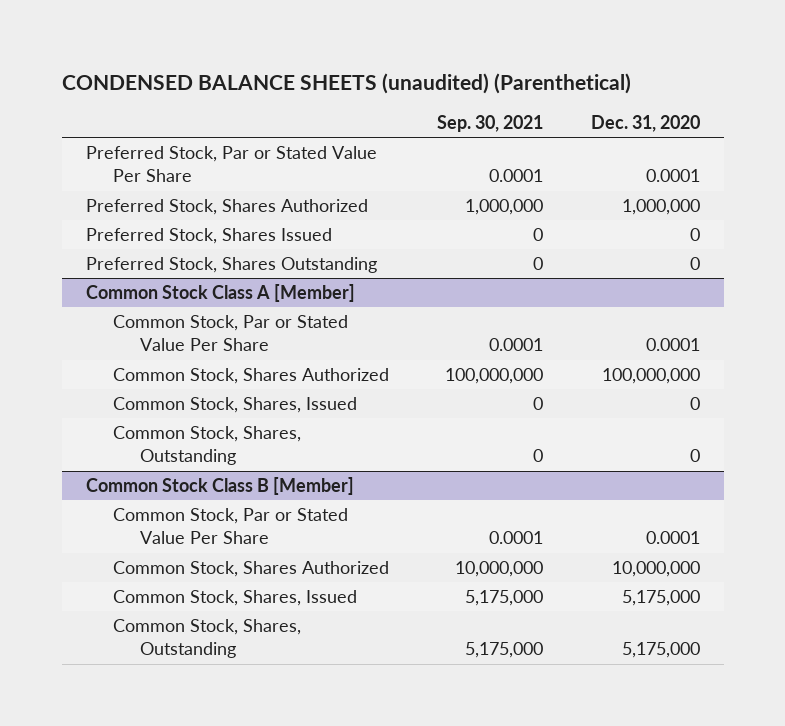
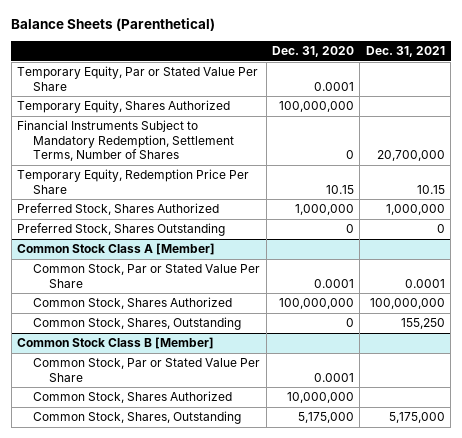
[61,72,631,94] CONDENSED BALANCE SHEETS (unaudited) (Parenthetical) -> [11,18,216,32] Balance Sheets (Parenthetical)
[436,115,543,133] Sep. 30, 2021 -> none
none -> [365,46,445,58] Dec. 31, 2021
[85,146,377,183] Preferred Stock, Par or Stated Value Per Share -> [16,66,258,91] Temporary Equity, Par or Stated Value Per Share
none -> [16,100,230,114] Temporary Equity, Shares Authorized
none -> [16,120,235,162] Financial Instruments Subject to Mandatory Redemption, Settlement Terms, Number of Shares
none -> [16,169,249,194] Temporary Equity, Redemption Price Per Share
[85,228,332,245] Preferred Stock, Shares Issued -> none
[112,397,357,414] Common Stock, Shares, Issued -> none
[112,590,357,607] Common Stock, Shares, Issued -> none

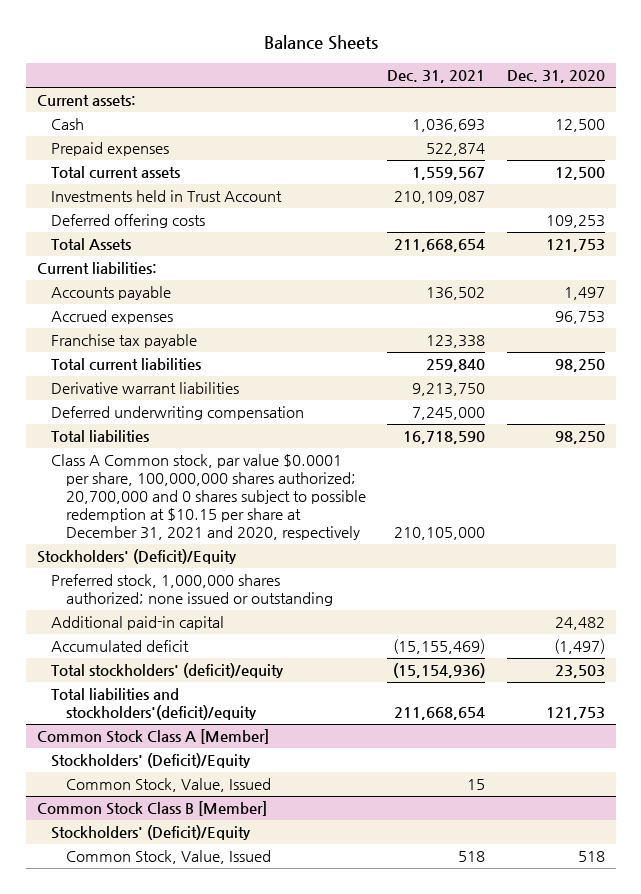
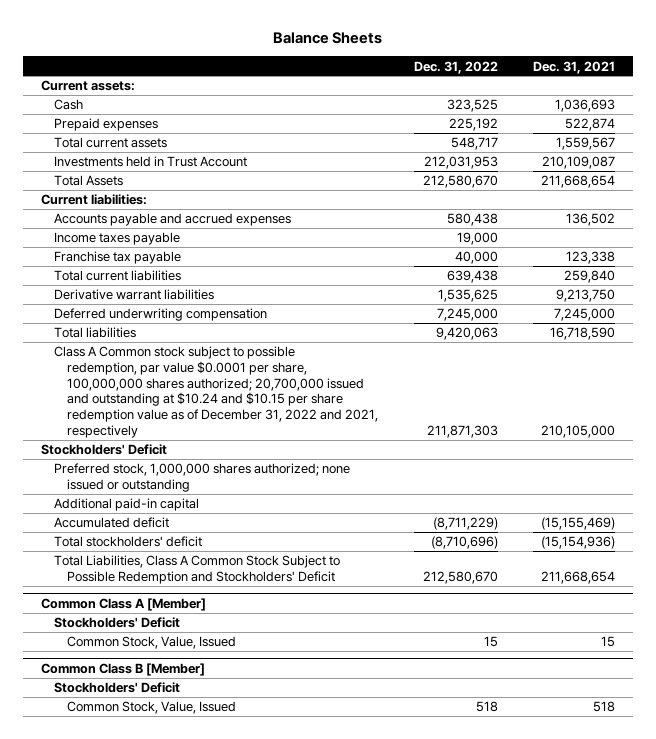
[506,70,605,84] Dec. 31, 2020 -> none
none -> [413,60,498,74] Dec. 31, 2022
[51,214,206,229] Deferred offering costs -> none
[51,310,174,325] Accrued expenses -> none
[51,286,172,301] Accounts payable -> [53,213,291,227] Accounts payable and accrued expenses
none -> [53,232,180,246] Income taxes payable
[51,454,366,540] Class A Common stock, par value $0.0001 per share, 100,000,000 shares authorized; 20,700,000 and 0 shares subject to possible redemption at $10.15 per share at December 31, 2021 and 2020, respectively -> [53,346,378,438] Class A Common stock subject to possible redemption, par value $0.0001 per share, 100,000,000 shares authorized; 20,700,000 issued and outstanding at $10.24 and $10.15 per share redemption value as of December 31, 2022 and 2021, respectively
[36,549,237,565] Stockholders' (Deficit)/Equity -> [40,444,167,456] Stockholders' Deficit
[51,663,285,679] Total stockholders' (deficit)/equity -> [53,536,202,548] Total stockholders' deficit
[51,688,257,721] Total liabilities and stockholders'(deficit)/equity -> [53,555,340,584] Total Liabilities, Class A Common Stock Subject to Possible Redemption and Stockholders' Deficit
[36,729,269,745] Common Stock Class A [Member] -> [40,597,206,611] Common Class A [Member]
[51,753,252,769] Stockholders' (Deficit)/Equity -> [53,617,180,629] Stockholders' Deficit
[36,801,267,817] Common Stock Class B [Member] -> [40,662,205,676] Common Class B [Member]
[51,825,252,841] Stockholders' (Deficit)/Equity -> [53,682,180,694] Stockholders' Deficit

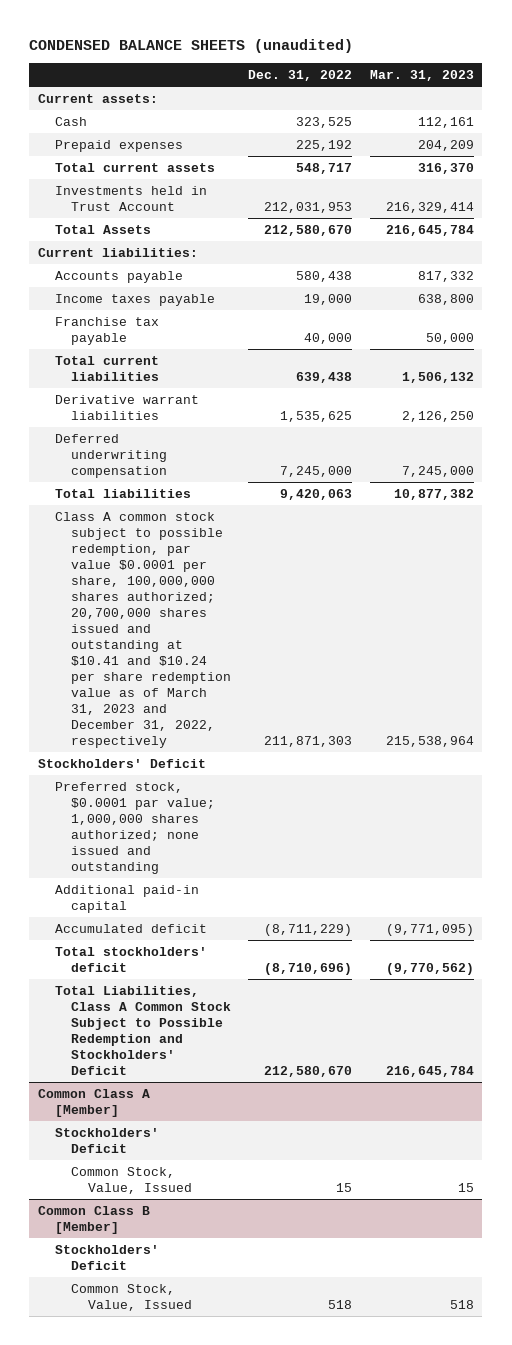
[273,32,383,45] Balance Sheets -> [29,38,354,53] CONDENSED BALANCE SHEETS (unaudited)
[533,60,616,74] Dec. 31, 2021 -> none
none -> [369,69,474,81] Mar. 31, 2023
[53,213,291,227] Accounts payable and accrued expenses -> [54,270,183,283] Accounts payable
[53,346,378,438] Class A Common stock subject to possible redemption, par value $0.0001 per share, 100,000,000 shares authorized; 20,700,000 issued and outstanding at $10.24 and $10.15 per share redemption value as of December 31, 2022 and 2021, respectively -> [54,511,232,748] Class A common stock subject to possible redemption, par value $0.0001 per share, 100,000,000 shares authorized; 20,700,000 shares issued and outstanding at $10.41 and $10.24 per share redemption value as of March 31, 2023 and December 31, 2022, respectively
[53,463,350,492] Preferred stock, 1,000,000 shares authorized; none issued or outstanding -> [54,781,216,874] Preferred stock, $0.0001 par value; 1,000,000 shares authorized; none issued and outstanding

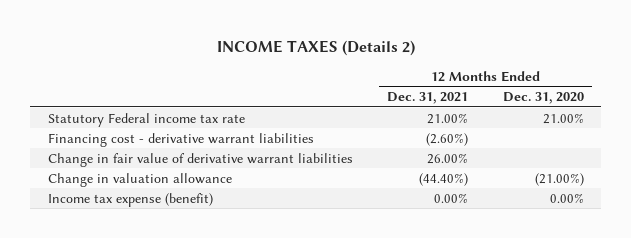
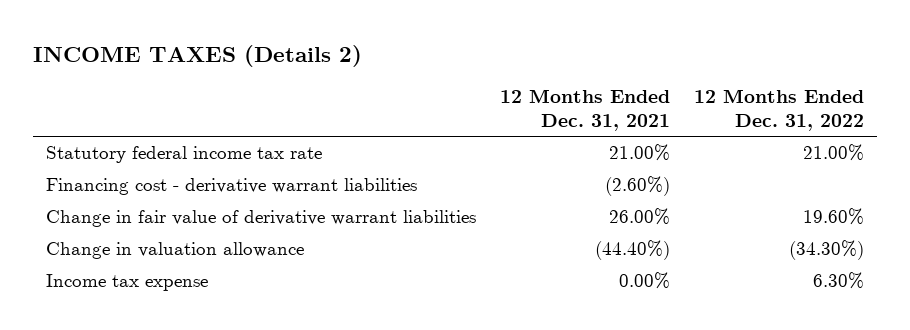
[502,92,584,105] Dec. 31, 2020 -> none
none -> [694,89,865,131] 12 Months Ended Dec. 31, 2022
[47,112,245,127] Statutory Federal income tax rate -> [45,146,322,164] Statutory federal income tax rate
[47,192,213,207] Income tax expense (benefit) -> [45,274,208,292] Income tax expense

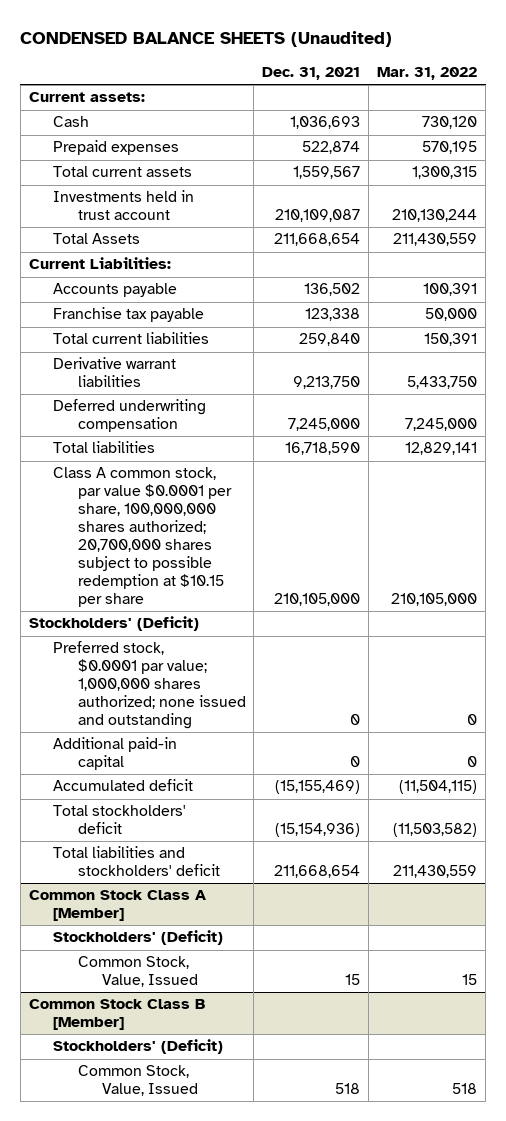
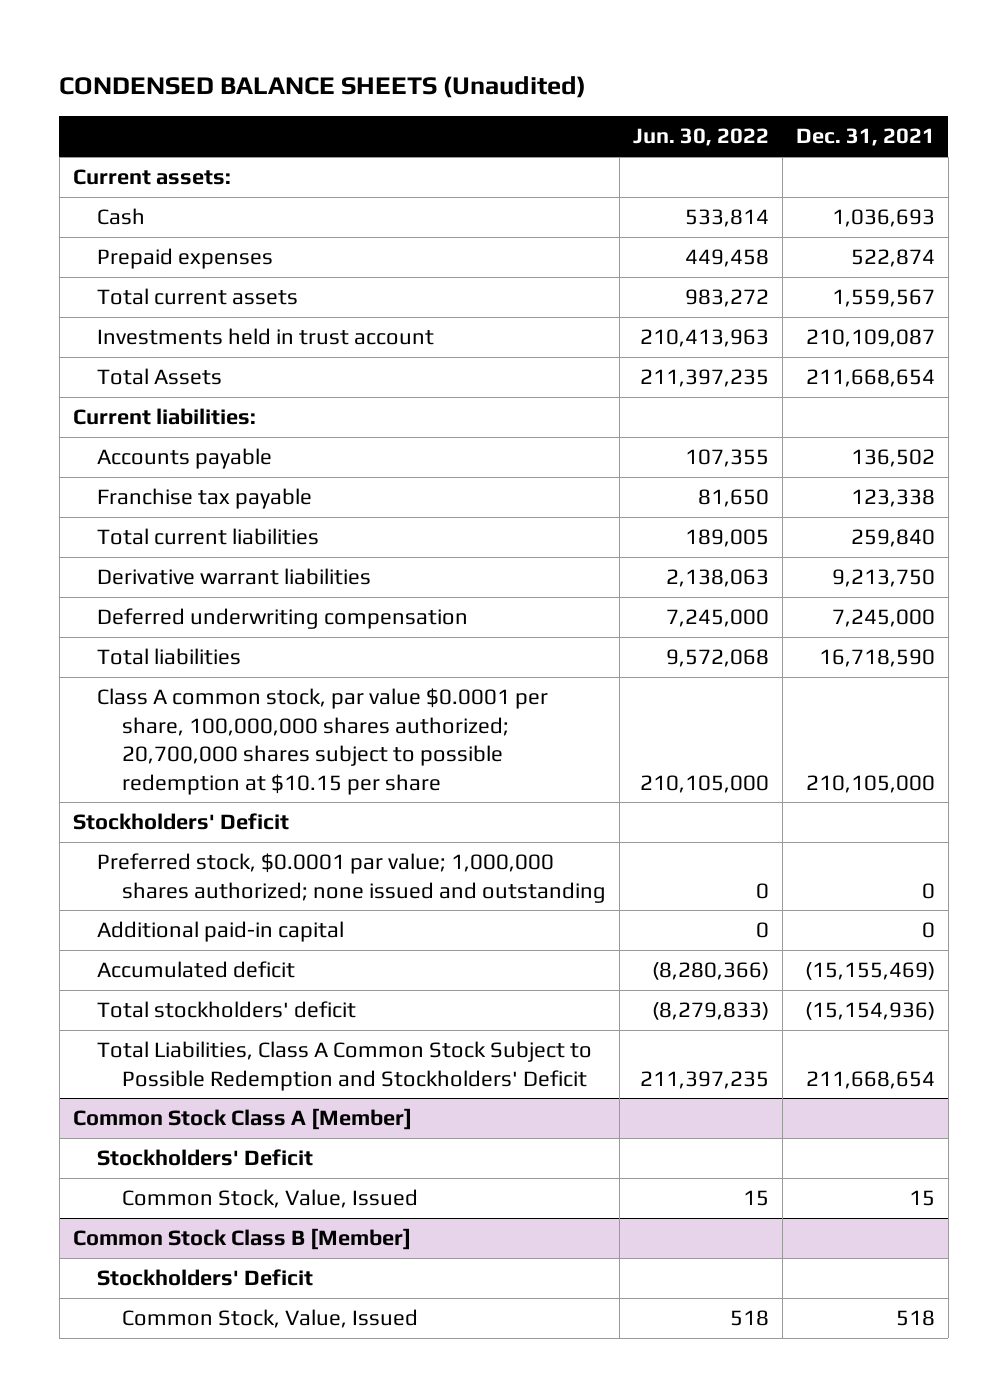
[377,66,478,80] Mar. 31, 2022 -> none
none -> [632,128,769,147] Jun. 30, 2022
[28,257,171,270] Current Liabilities: -> [72,408,256,426] Current liabilities:
[28,616,199,632] Stockholders' (Deficit) -> [72,813,289,831] Stockholders' Deficit
[53,846,220,877] Total liabilities and stockholders' deficit -> [97,1041,593,1091] Total Liabilities, Class A Common Stock Subject to Possible Redemption and Stockholders' Deficit
[53,930,224,946] Stockholders' (Deficit) -> [97,1149,314,1167] Stockholders' Deficit
[53,1039,224,1055] Stockholders' (Deficit) -> [97,1269,314,1287] Stockholders' Deficit

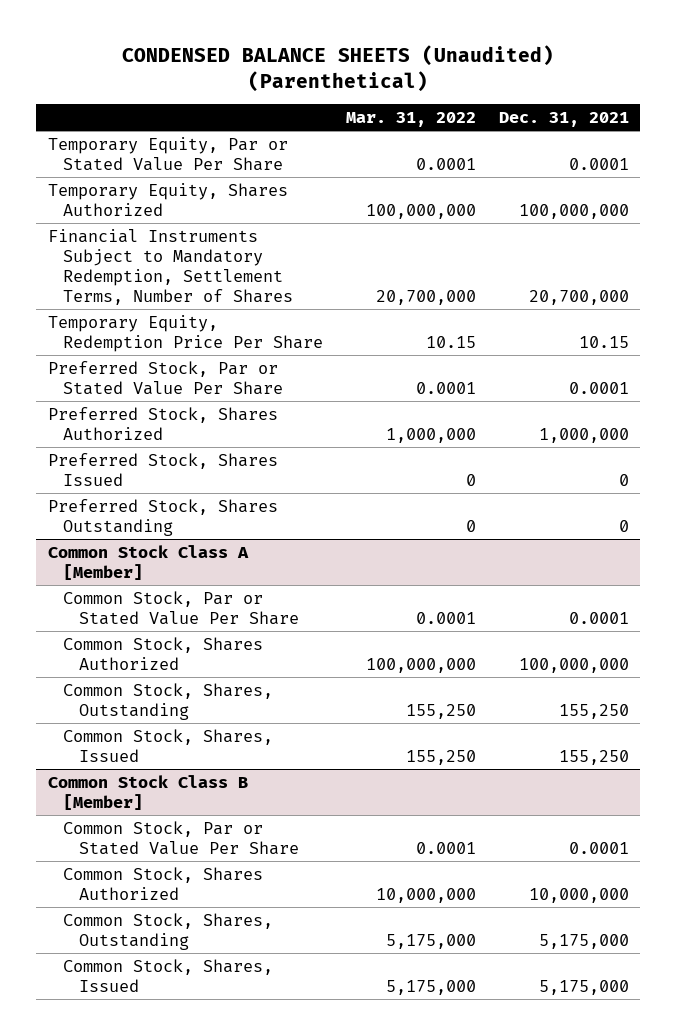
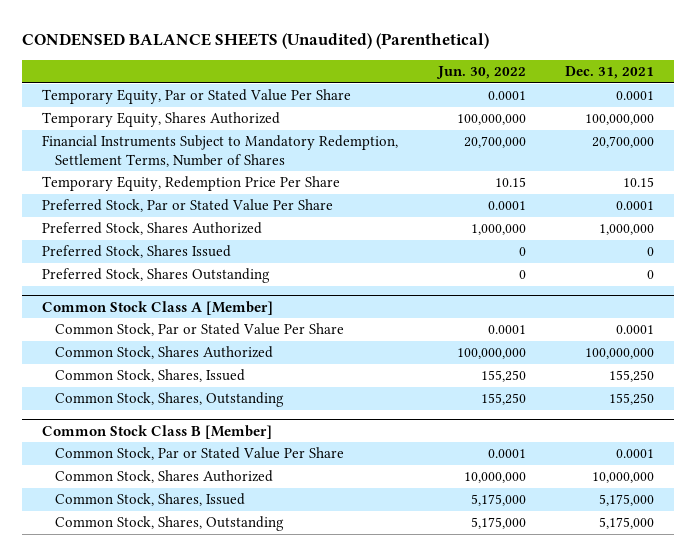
[345,111,476,127] Mar. 31, 2022 -> none
none -> [435,66,526,80] Jun. 30, 2022
[63,682,274,720] Common Stock, Shares, Outstanding -> [54,392,284,408] Common Stock, Shares, Outstanding
[63,912,274,950] Common Stock, Shares, Outstanding -> [54,516,284,532] Common Stock, Shares, Outstanding

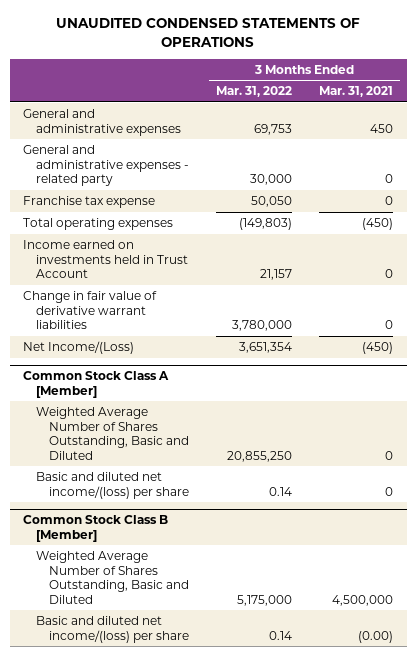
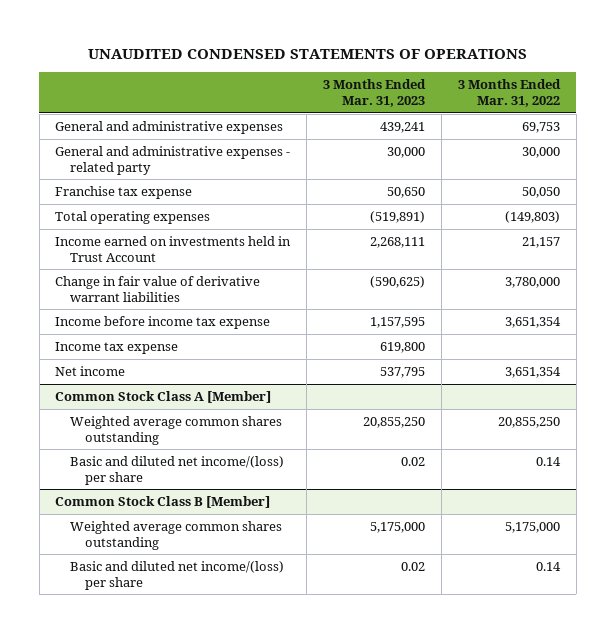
[319,86,394,98] Mar. 31, 2021 -> none
none -> [323,79,427,107] 3 Months Ended Mar. 31, 2023
none -> [55,316,271,330] Income before income tax expense
none -> [55,342,179,355] Income tax expense
[23,340,135,354] Net Income/(Loss) -> [55,366,126,377] Net income
[36,406,189,460] Weighted Average Number of Shares Outstanding, Basic and Diluted -> [70,416,283,445] Weighted average common shares outstanding
[36,550,189,604] Weighted Average Number of Shares Outstanding, Basic and Diluted -> [70,521,283,550] Weighted average common shares outstanding

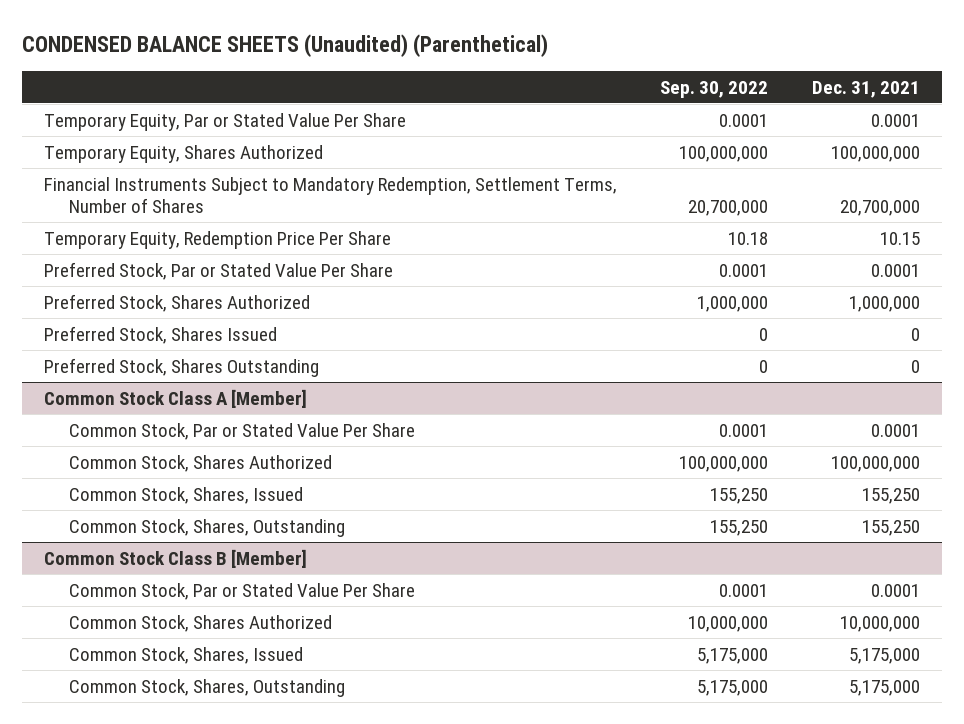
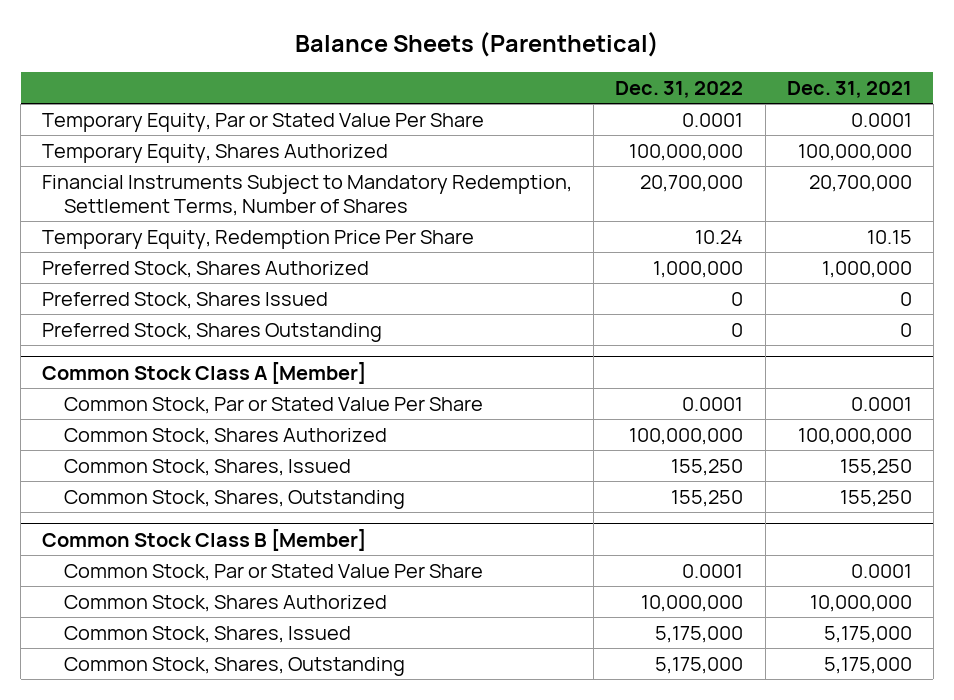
[21,33,548,57] CONDENSED BALANCE SHEETS (Unaudited) (Parenthetical) -> [294,31,659,57] Balance Sheets (Parenthetical)
[660,80,769,98] Sep. 30, 2022 -> none
none -> [615,81,744,99] Dec. 31, 2022
[43,261,393,280] Preferred Stock, Par or Stated Value Per Share -> none

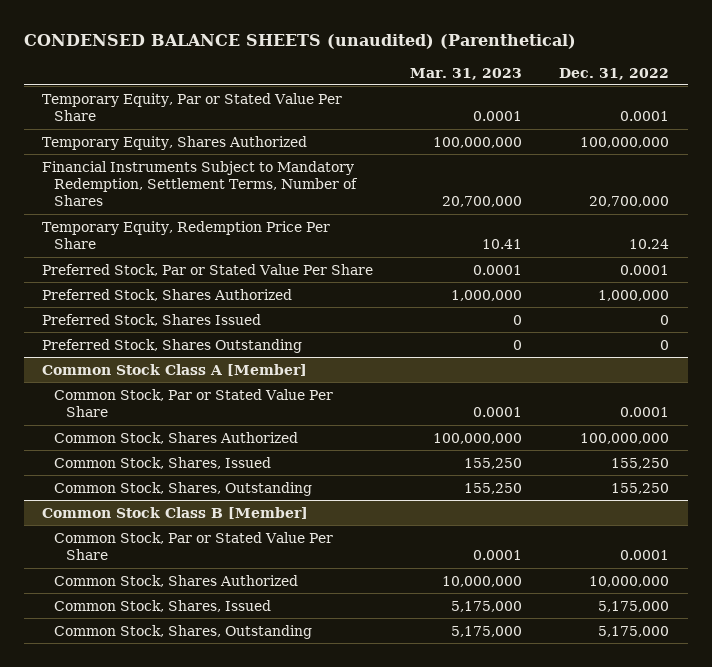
[294,31,659,57] Balance Sheets (Parenthetical) -> [23,33,576,49] CONDENSED BALANCE SHEETS (unaudited) (Parenthetical)
[786,81,912,99] Dec. 31, 2021 -> none
none -> [410,67,523,80] Mar. 31, 2023
none -> [42,263,374,276] Preferred Stock, Par or Stated Value Per Share

